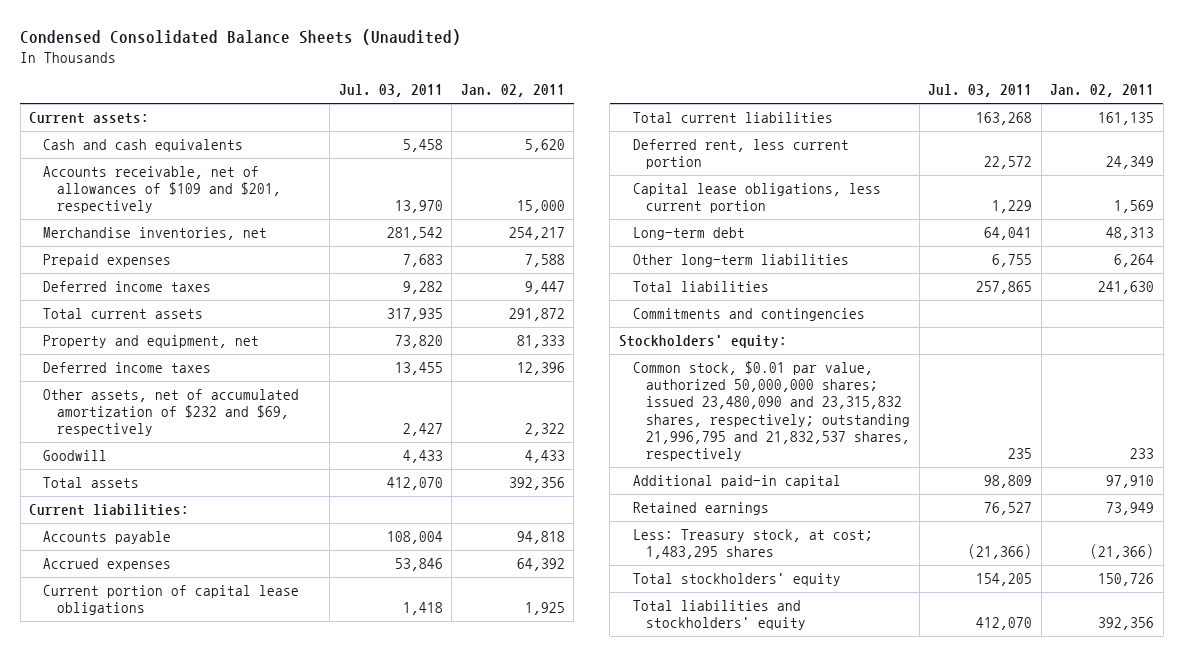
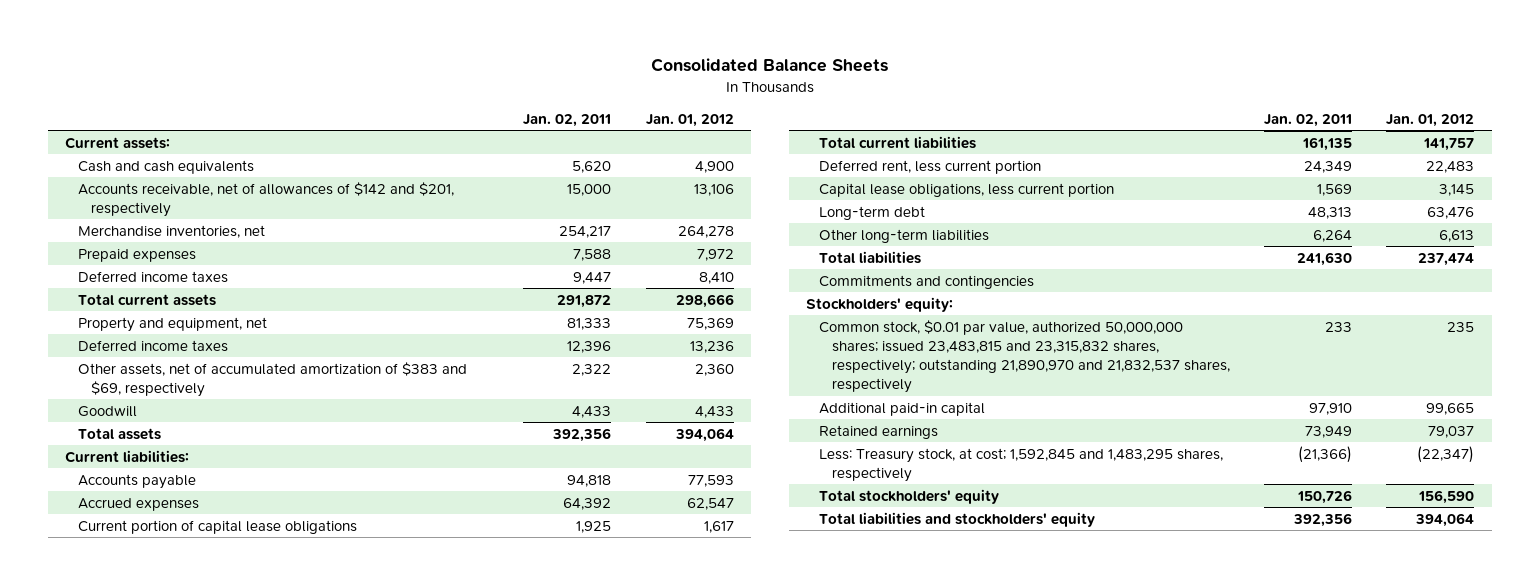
[20,29,462,46] Condensed Consolidated Balance Sheets (Unaudited) -> [650,58,888,73] Consolidated Balance Sheets
[338,84,443,98] Jul. 03, 2011 -> none
none -> [645,113,734,127] Jan. 01, 2012
[43,166,281,214] Accounts receivable, net of allowances of $109 and $201, respectively -> [78,181,455,217] Accounts receivable, net of allowances of $142 and $201, respectively
[43,389,300,437] Other assets, net of accumulated amortization of $232 and $69, respectively -> [78,361,468,397] Other assets, net of accumulated amortization of $383 and $69, respectively
[632,361,911,461] Common stock, $0.01 par value, authorized 50,000,000 shares; issued 23,480,090 and 23,315,832 shares, respectively; outstanding 21,996,795 and 21,832,537 shares, respectively -> [818,319,1230,394] Common stock, $0.01 par value, authorized 50,000,000 shares; issued 23,483,815 and 23,315,832 shares, respectively; outstanding 21,890,970 and 21,832,537 shares, respectively
[632,529,873,560] Less: Treasury stock, at cost; 1,483,295 shares -> [818,447,1223,482] Less: Treasury stock, at cost; 1,592,845 and 1,483,295 shares, respectively

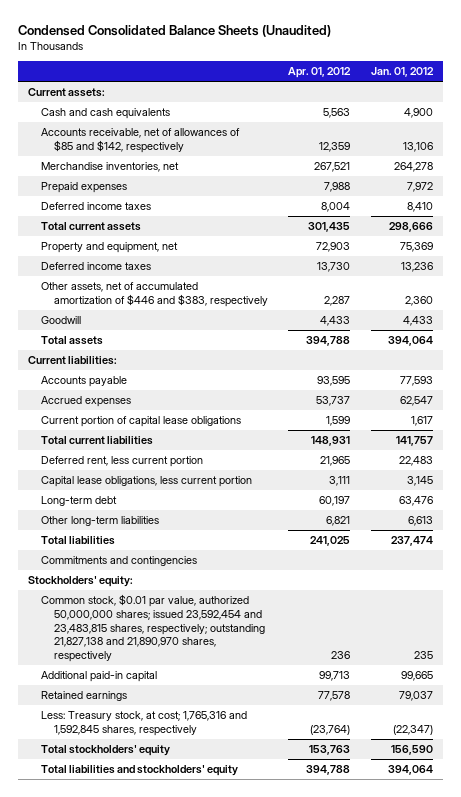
[650,58,888,73] Consolidated Balance Sheets -> [17,25,331,38] Condensed Consolidated Balance Sheets (Unaudited)
[523,113,612,127] Jan. 02, 2011 -> none
none -> [288,67,352,79] Apr. 01, 2012
[78,181,455,217] Accounts receivable, net of allowances of $142 and $201, respectively -> [41,127,241,153] Accounts receivable, net of allowances of $85 and $142, respectively
[78,361,468,397] Other assets, net of accumulated amortization of $383 and $69, respectively -> [41,281,268,307] Other assets, net of accumulated amortization of $446 and $383, respectively
[818,319,1230,394] Common stock, $0.01 par value, authorized 50,000,000 shares; issued 23,483,815 and 23,315,832 shares, respectively; outstanding 21,890,970 and 21,832,537 shares, respectively -> [41,593,265,663] Common stock, $0.01 par value, authorized 50,000,000 shares; issued 23,592,454 and 23,483,815 shares, respectively; outstanding 21,827,138 and 21,890,970 shares, respectively
[818,447,1223,482] Less: Treasury stock, at cost; 1,592,845 and 1,483,295 shares, respectively -> [41,710,248,736] Less: Treasury stock, at cost; 1,765,316 and 1,592,845 shares, respectively

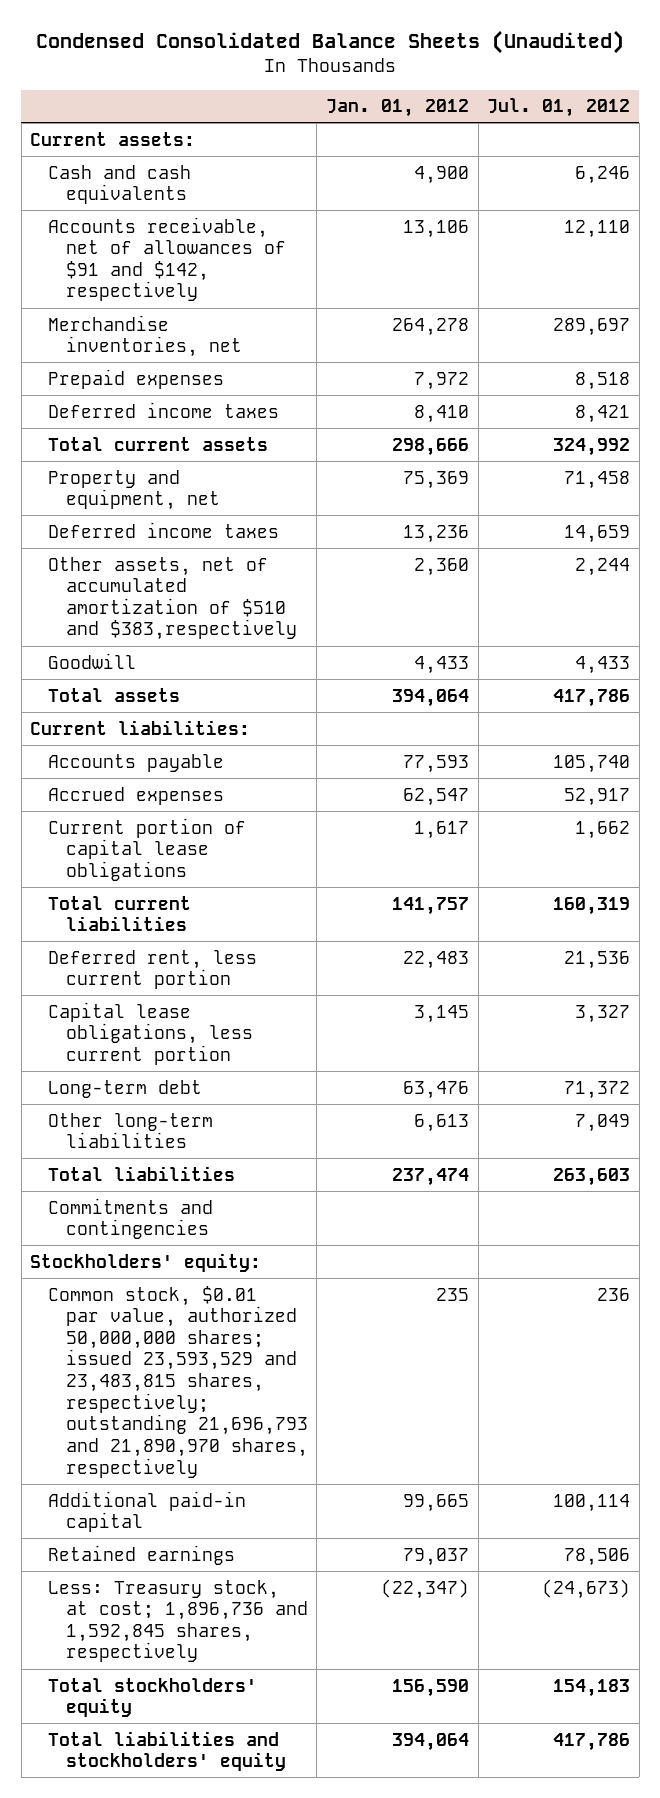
[288,67,352,79] Apr. 01, 2012 -> none
none -> [487,98,631,118] Jul. 01, 2012
[41,127,241,153] Accounts receivable, net of allowances of $85 and $142, respectively -> [48,216,286,302] Accounts receivable, net of allowances of $91 and $142, respectively
[41,281,268,307] Other assets, net of accumulated amortization of $446 and $383, respectively -> [48,556,297,641] Other assets, net of accumulated amortization of $510 and $383,respectively
[41,593,265,663] Common stock, $0.01 par value, authorized 50,000,000 shares; issued 23,592,454 and 23,483,815 shares, respectively; outstanding 21,827,138 and 21,890,970 shares, respectively -> [48,1285,308,1478] Common stock, $0.01 par value, authorized 50,000,000 shares; issued 23,593,529 and 23,483,815 shares, respectively; outstanding 21,696,793 and 21,890,970 shares, respectively
[41,710,248,736] Less: Treasury stock, at cost; 1,765,316 and 1,592,845 shares, respectively -> [48,1579,308,1663] Less: Treasury stock, at cost; 1,896,736 and 1,592,845 shares, respectively

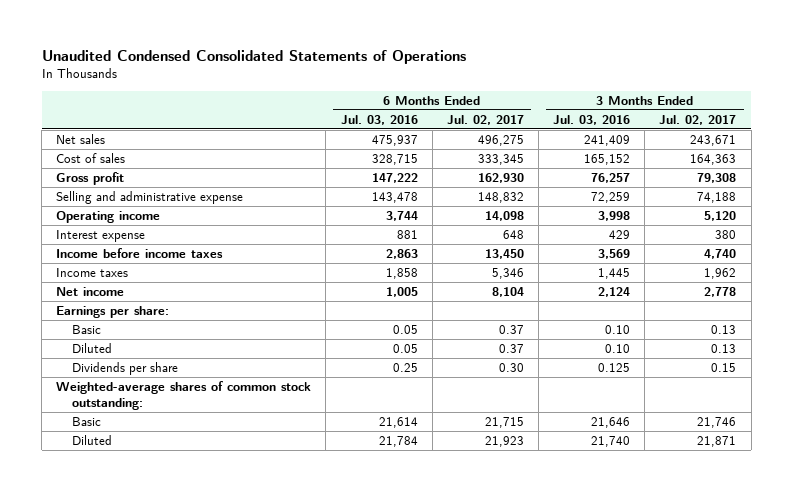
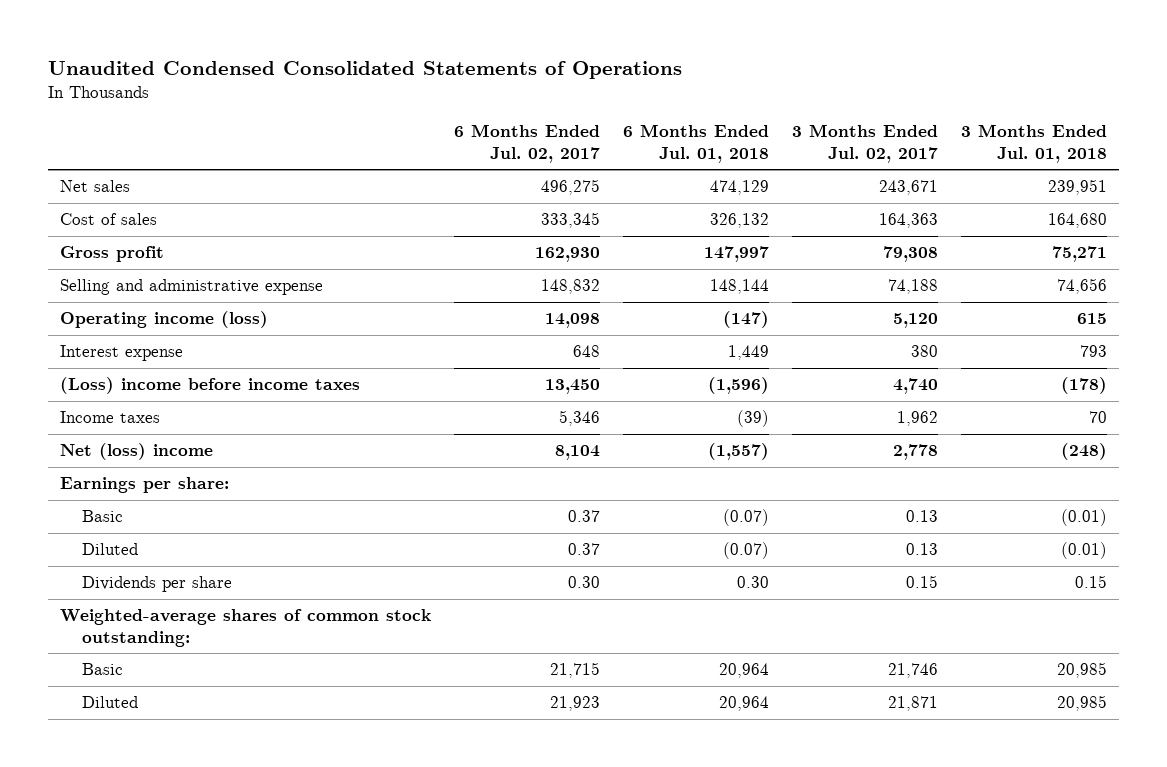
[340,114,418,125] Jul. 03, 2016 -> none
[553,114,631,125] Jul. 03, 2016 -> none
none -> [623,124,770,163] 6 Months Ended Jul. 01, 2018
none -> [961,124,1108,163] 3 Months Ended Jul. 01, 2018
[56,210,161,223] Operating income -> [59,311,268,329] Operating income (loss)
[56,247,224,258] Income before income taxes -> [59,377,360,395] (Loss) income before income taxes
[56,286,125,296] Net income -> [59,443,213,461] Net (loss) income

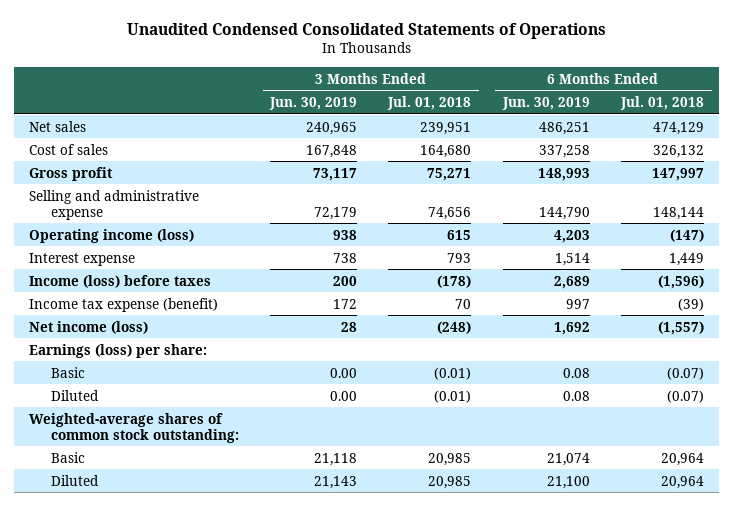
[453,124,600,163] 6 Months Ended Jul. 02, 2017 -> none
[792,124,939,163] 3 Months Ended Jul. 02, 2017 -> none
none -> [269,97,358,111] Jun. 30, 2019
none -> [501,97,590,111] Jun. 30, 2019
[59,377,360,395] (Loss) income before income taxes -> [29,274,212,288] Income (loss) before taxes
[59,411,160,424] Income taxes -> [29,297,219,312] Income tax expense (benefit)
[59,443,213,461] Net (loss) income -> [29,320,149,334] Net income (loss)
[59,477,229,494] Earnings per share: -> [29,343,208,358] Earnings (loss) per share:
[82,576,233,593] Dividends per share -> none

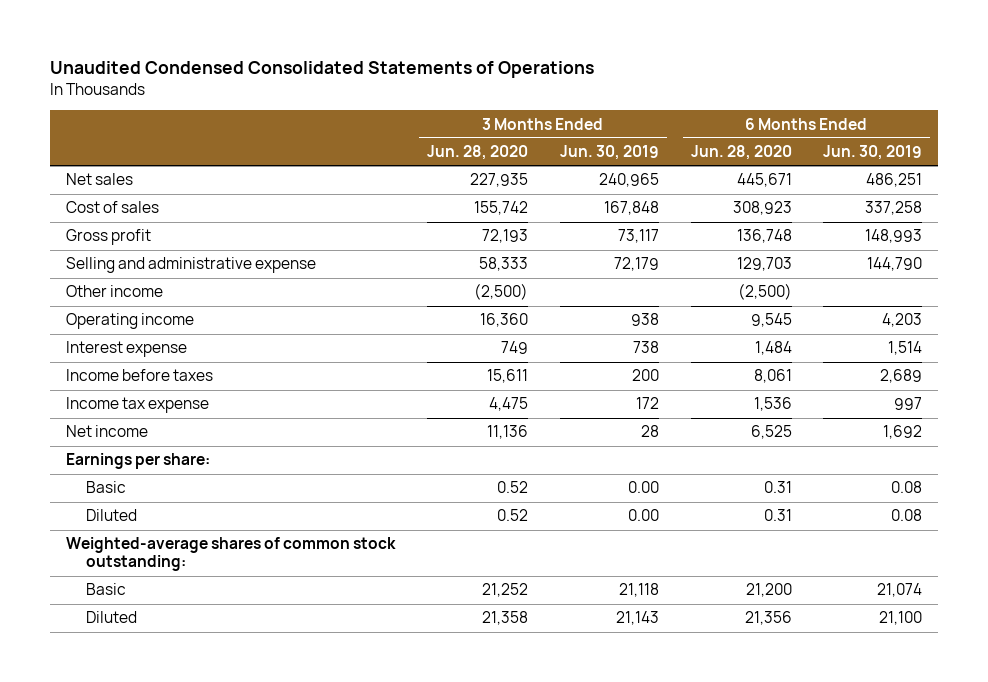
[387,96,472,111] Jul. 01, 2018 -> none
[619,96,704,111] Jul. 01, 2018 -> none
none -> [426,145,528,161] Jun. 28, 2020
none -> [690,145,792,161] Jun. 28, 2020
none -> [65,285,163,298] Other income
[29,228,195,243] Operating income (loss) -> [65,313,194,330] Operating income
[29,274,212,288] Income (loss) before taxes -> [65,369,213,382] Income before taxes
[29,297,219,312] Income tax expense (benefit) -> [65,397,209,414] Income tax expense
[29,320,149,334] Net income (loss) -> [65,425,148,438] Net income
[29,343,208,358] Earnings (loss) per share: -> [65,453,210,470] Earnings per share:

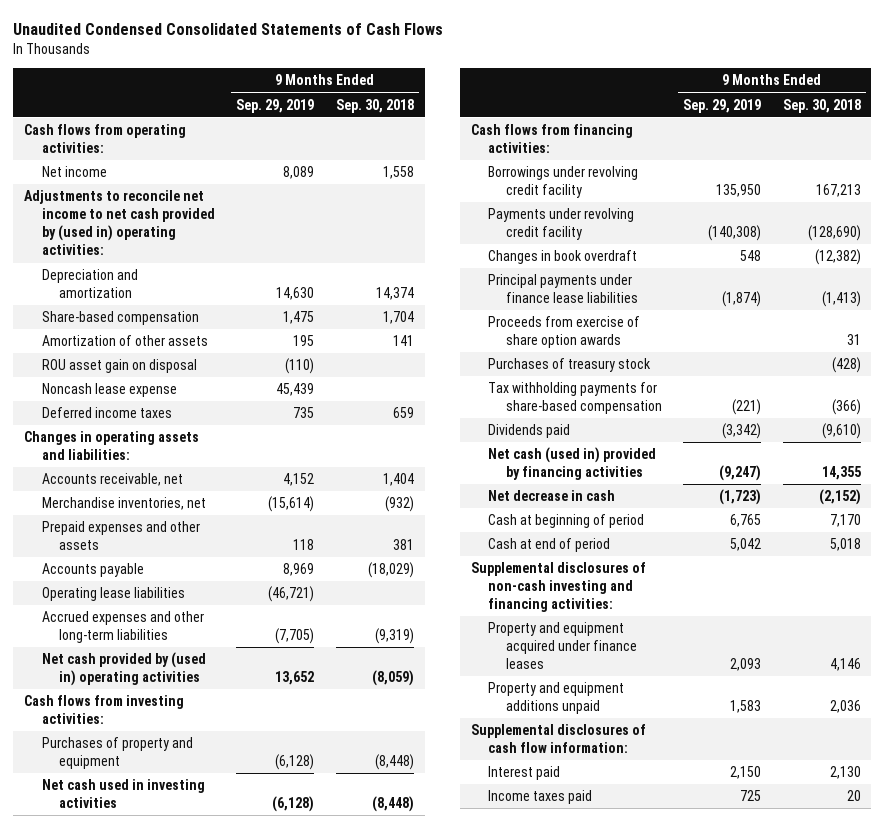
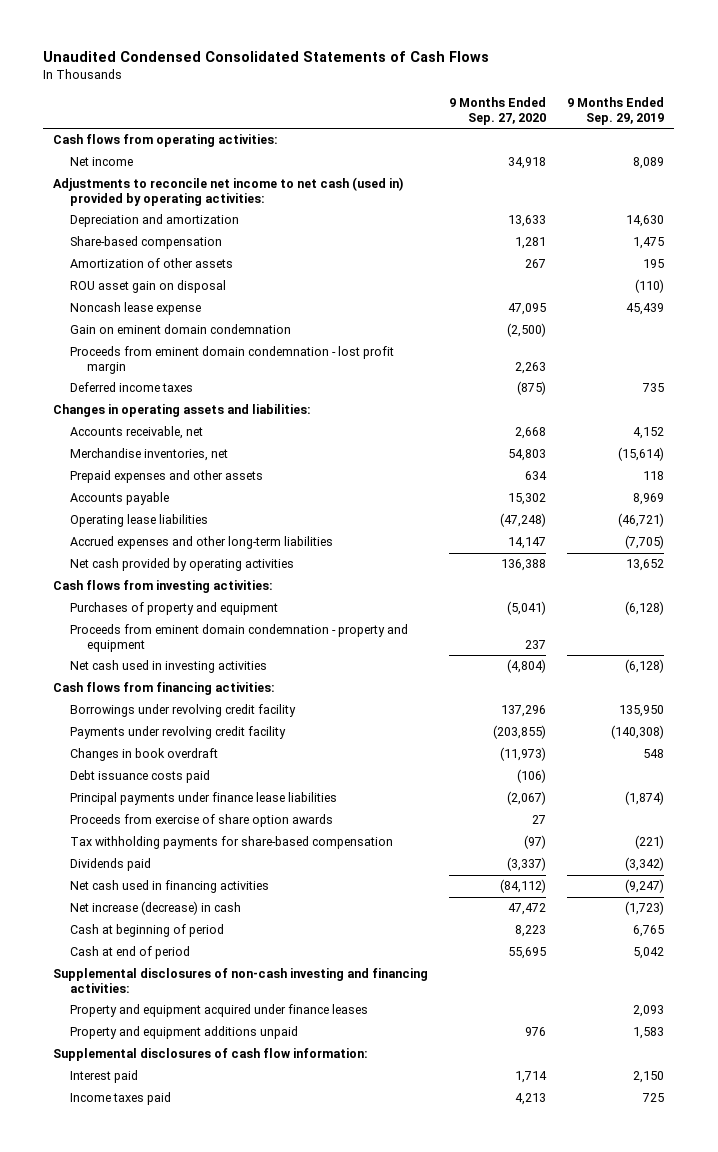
[335,98,414,113] Sep. 30, 2018 -> none
none -> [449,96,547,125] 9 Months Ended Sep. 27, 2020
[24,190,215,256] Adjustments to reconcile net income to net cash provided by (used in) operating activities: -> [53,177,404,206] Adjustments to reconcile net income to net cash (used in) provided by operating activities:
none -> [70,324,292,335] Gain on eminent domain condemnation
none -> [70,346,395,374] Proceeds from eminent domain condemnation - lost profit margin
[41,652,206,687] Net cash provided by (used in) operating activities -> [70,558,295,572] Net cash provided by operating activities
none -> [70,624,409,652] Proceeds from eminent domain condemnation - property and equipment
none -> [70,770,211,784] Debt issuance costs paid
[488,358,652,373] Purchases of treasury stock -> none
[488,447,657,481] Net cash (used in) provided by financing activities -> [70,880,270,894] Net cash used in financing activities
[488,490,616,502] Net decrease in cash -> [70,901,242,916] Net increase (decrease) in cash

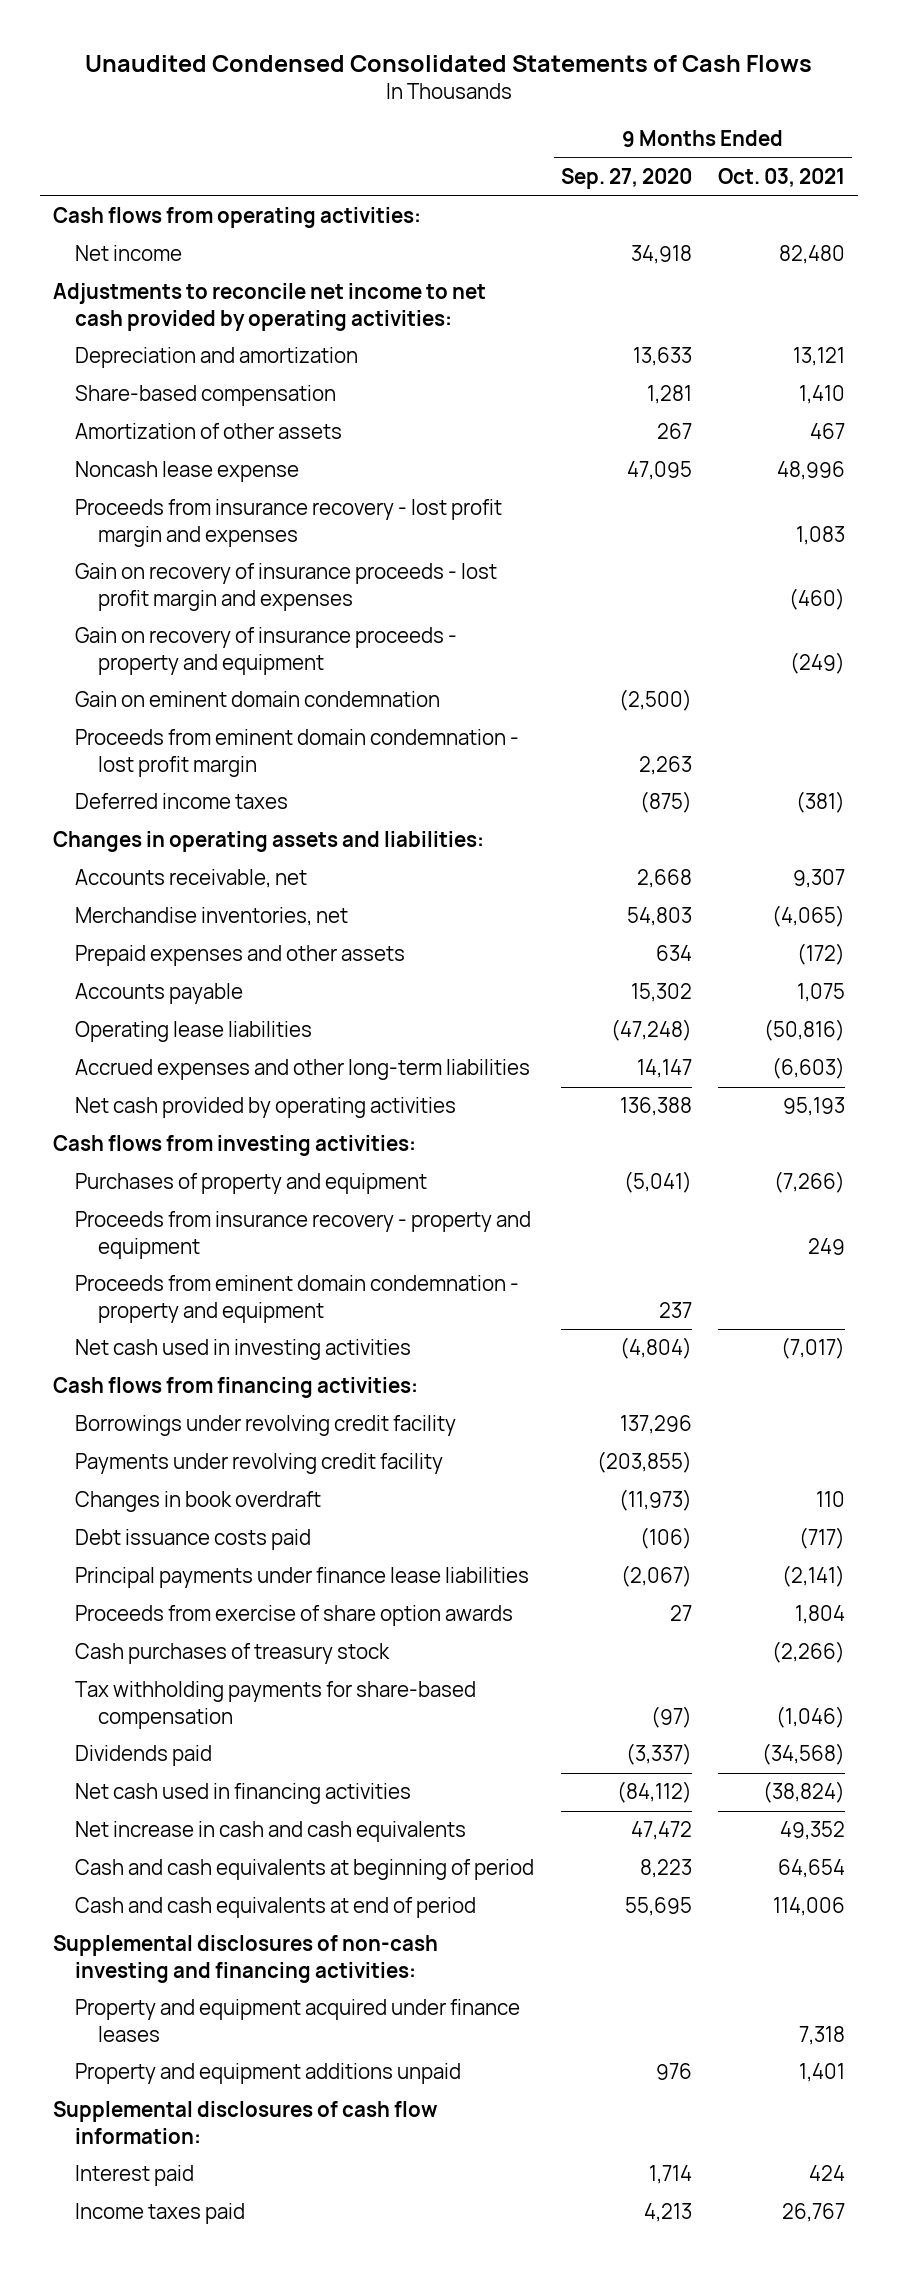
[567,96,665,125] 9 Months Ended Sep. 29, 2019 -> none
none -> [718,168,846,188] Oct. 03, 2021
[53,177,404,206] Adjustments to reconcile net income to net cash (used in) provided by operating activities: -> [53,283,487,331] Adjustments to reconcile net income to net cash provided by operating activities:
[70,280,227,294] ROU asset gain on disposal -> none
none -> [75,499,503,547] Proceeds from insurance recovery - lost profit margin and expenses
none -> [75,563,498,611] Gain on recovery of insurance proceeds - lost profit margin and expenses
none -> [75,627,458,675] Gain on recovery of insurance proceeds - property and equipment
none -> [75,1211,532,1259] Proceeds from insurance recovery - property and equipment
none -> [75,1643,391,1665] Cash purchases of treasury stock
[70,901,242,916] Net increase (decrease) in cash -> [75,1821,467,1843] Net increase in cash and cash equivalents
[70,924,225,938] Cash at beginning of period -> [75,1859,535,1881] Cash and cash equivalents at beginning of period
[70,946,191,960] Cash at end of period -> [75,1897,477,1919] Cash and cash equivalents at end of period

